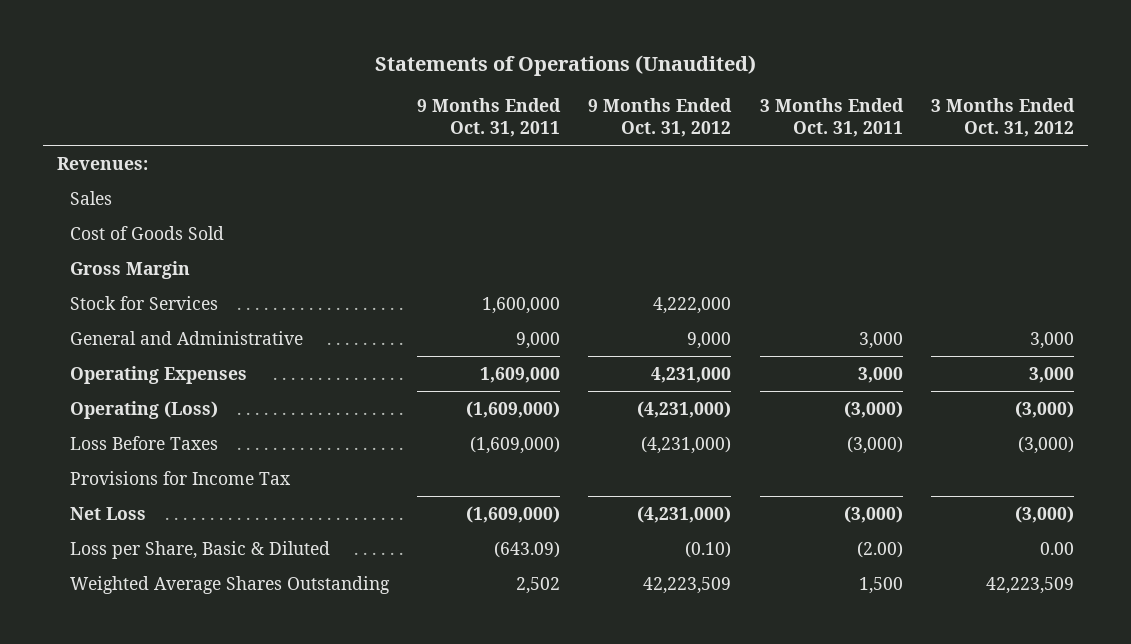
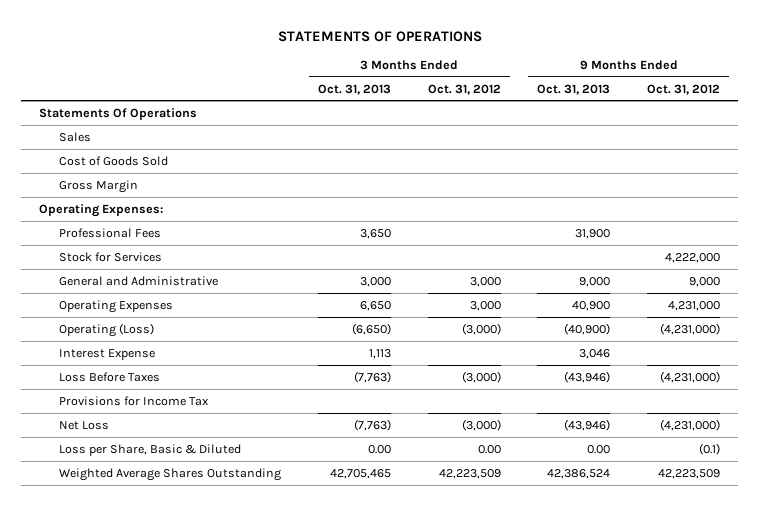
[374,54,756,76] Statements of Operations (Unaudited) -> [277,30,482,42] STATEMENTS OF OPERATIONS
[417,98,562,137] 9 Months Ended Oct. 31, 2011 -> none
[759,98,904,137] 3 Months Ended Oct. 31, 2011 -> none
none -> [317,83,391,95] Oct. 31, 2013
none -> [537,83,611,95] Oct. 31, 2013
[57,156,149,170] Revenues: -> none
none -> [39,107,198,120] Statements Of Operations
none -> [39,203,164,217] Operating Expenses:
none -> [59,227,162,238] Professional Fees
none -> [59,348,156,360] Interest Expense
[685,540,732,558] (0.10) -> [699,442,721,455] (0.1)

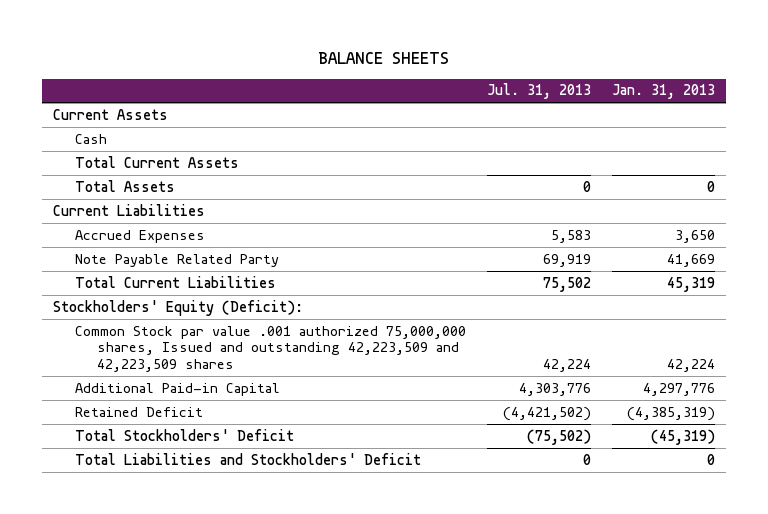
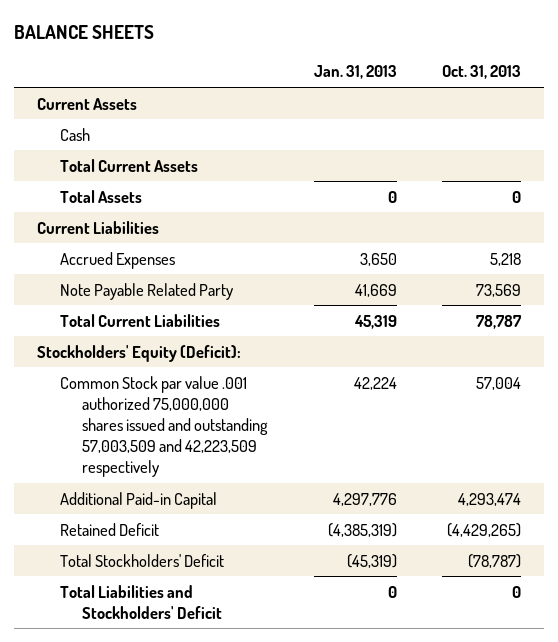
[487,83,592,100] Jul. 31, 2013 -> none
none -> [442,65,522,80] Oct. 31, 2013
[74,325,466,373] Common Stock par value .001 authorized 75,000,000 shares, Issued and outstanding 42,223,509 and 42,223,509 shares -> [59,375,269,478] Common Stock par value .001 authorized 75,000,000 shares issued and outstanding 57,003,509 and 42,223,509 respectively

